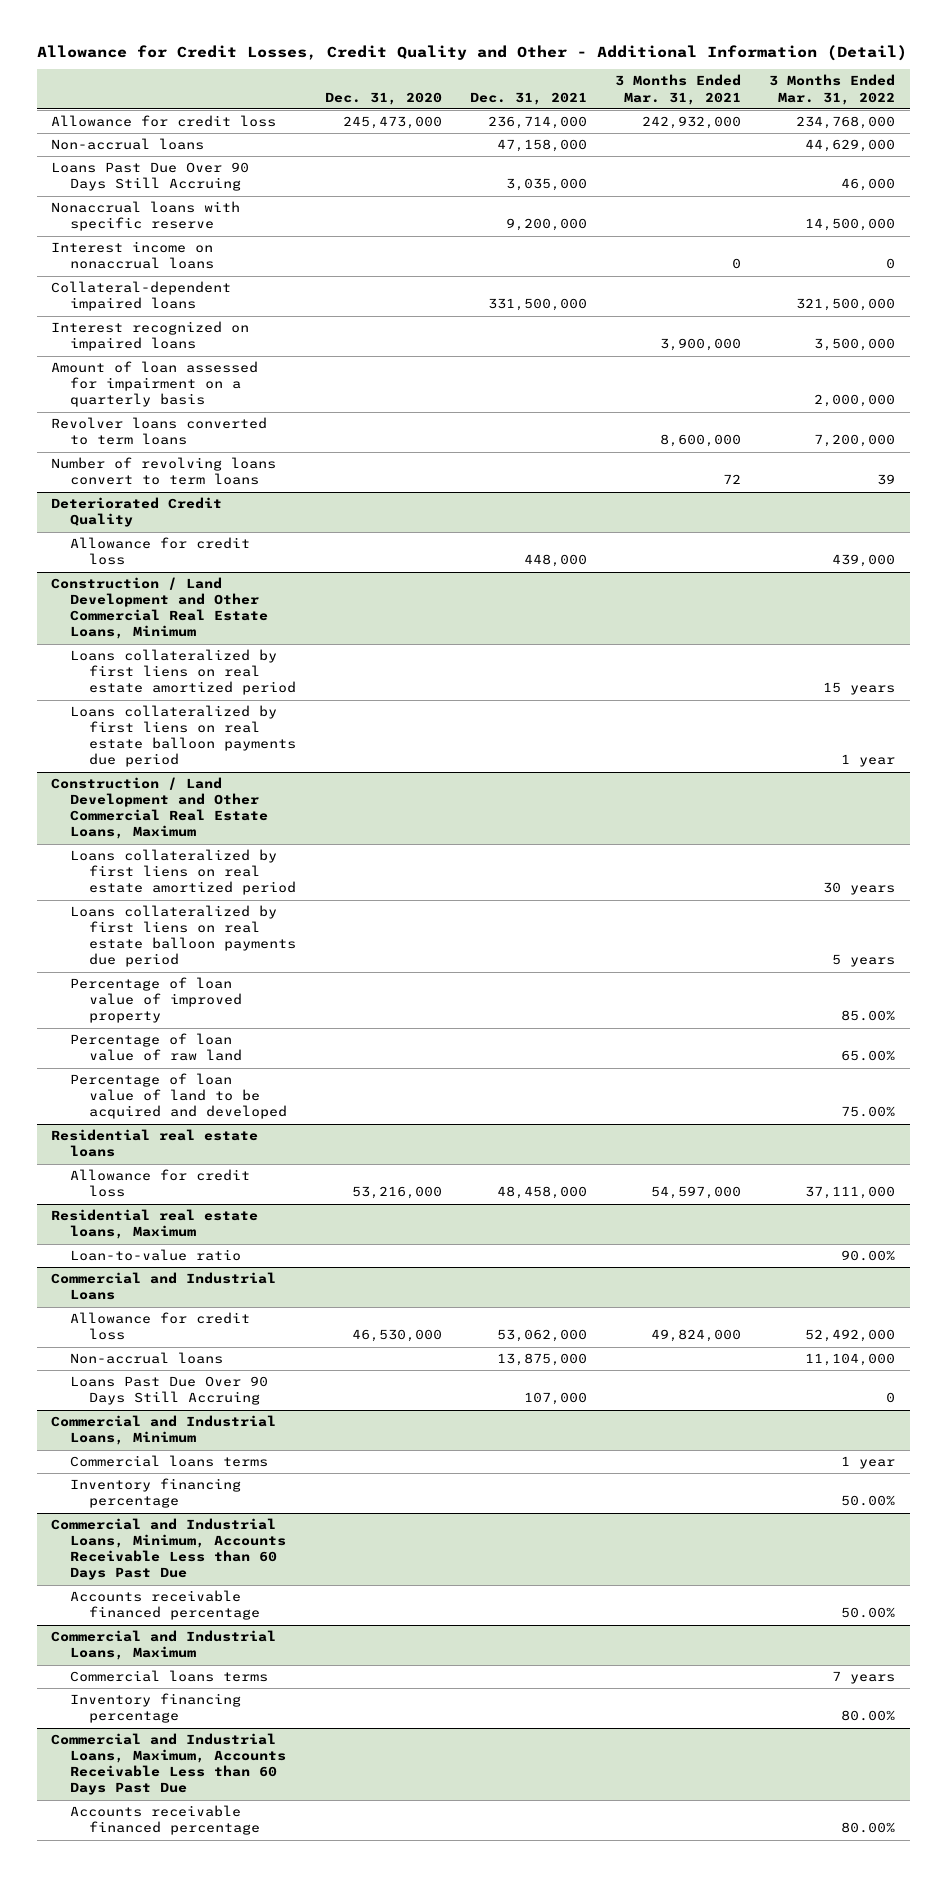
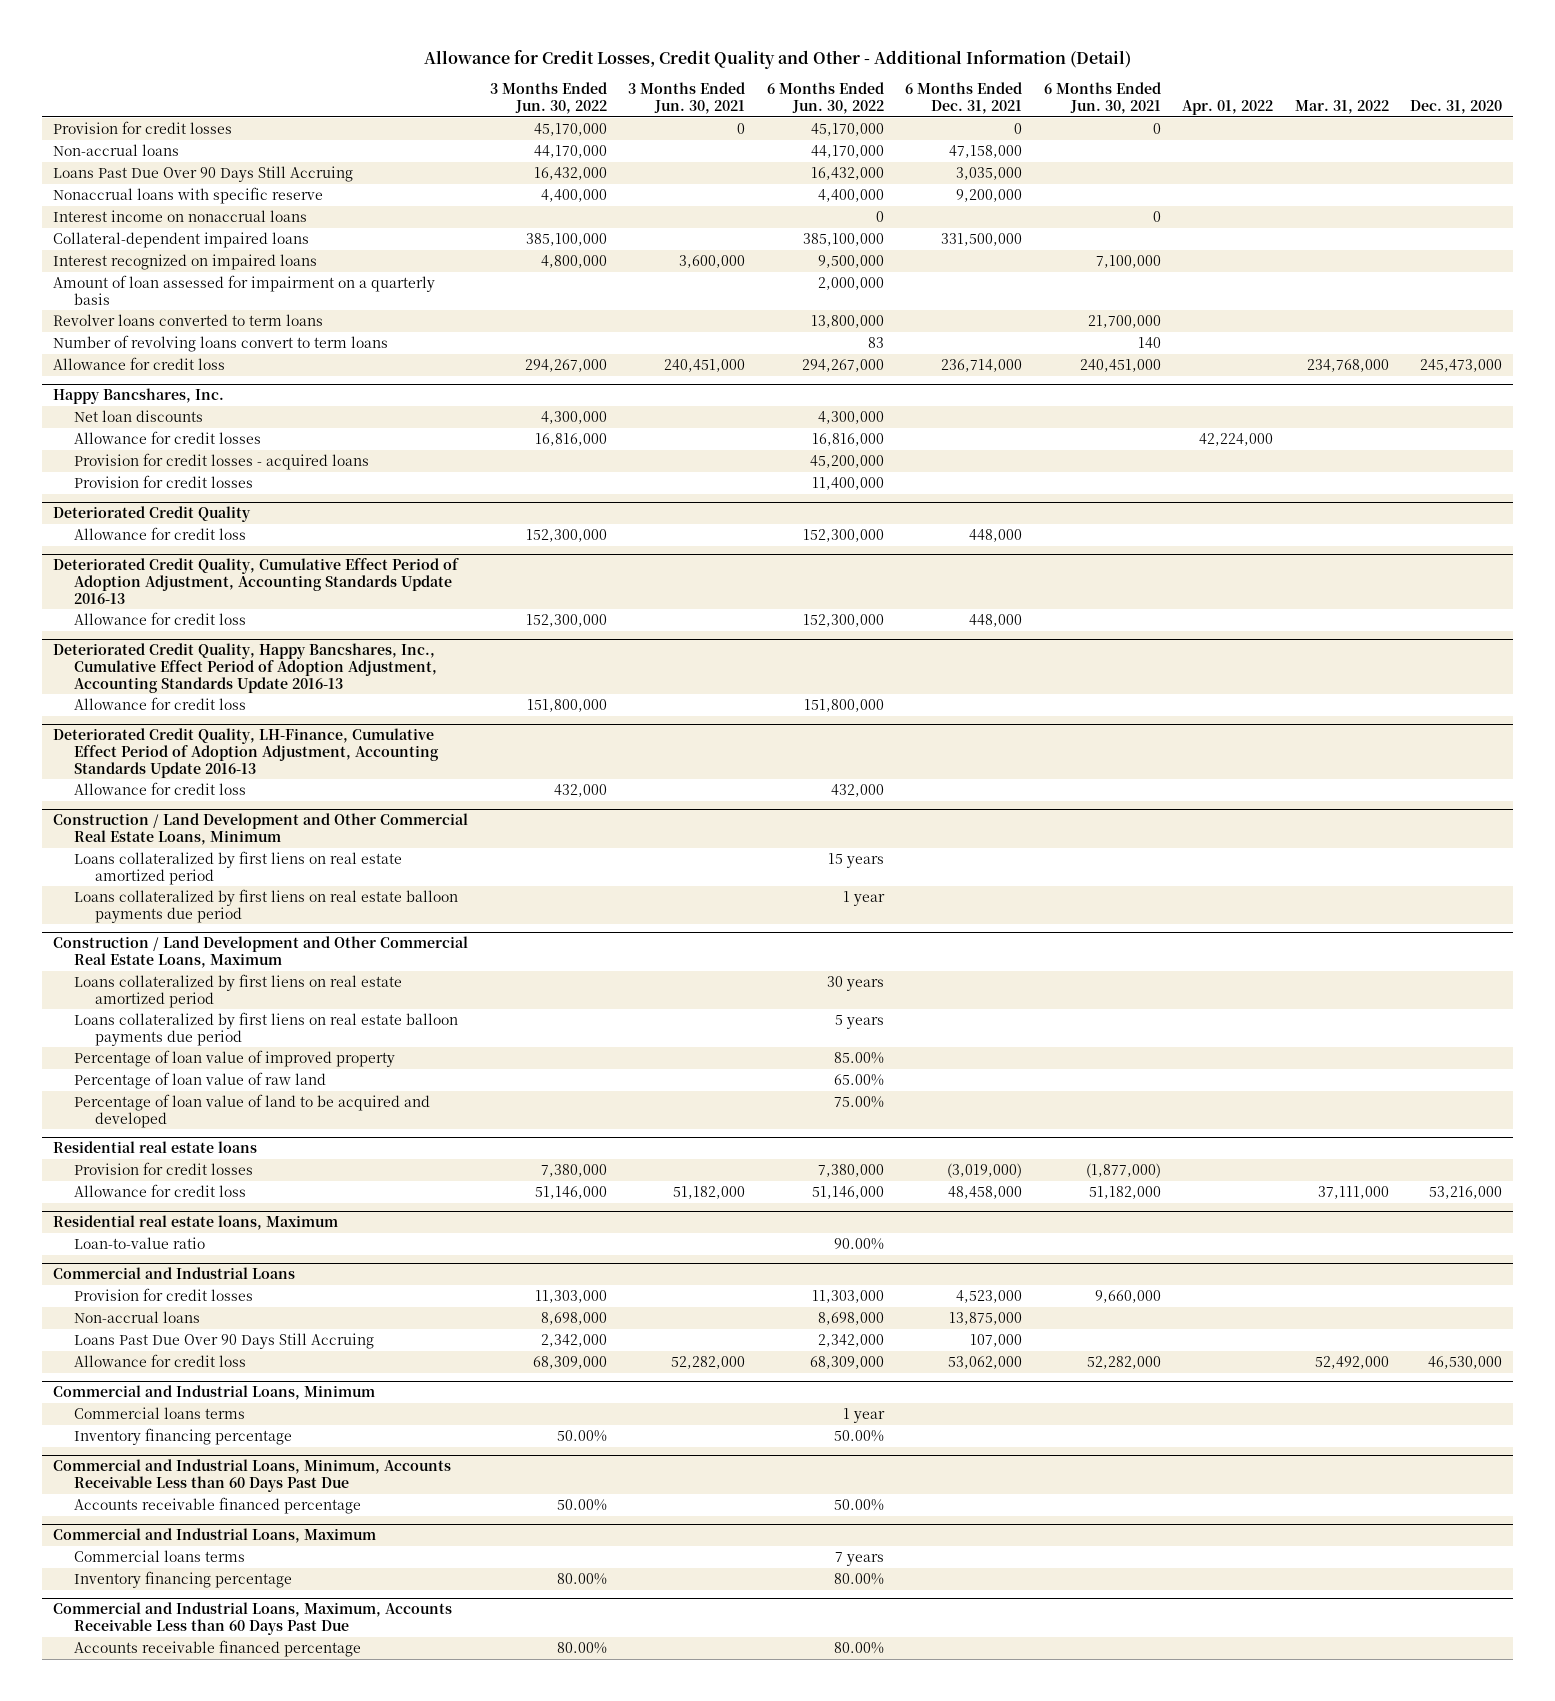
[469,91,587,105] Dec. 31, 2021 -> none
[615,74,742,105] 3 Months Ended Mar. 31, 2021 -> none
[769,74,896,105] 3 Months Ended Mar. 31, 2022 -> none
none -> [489,82,607,114] 3 Months Ended Jun. 30, 2022
none -> [628,82,746,114] 3 Months Ended Jun. 30, 2021
none -> [766,82,884,114] 6 Months Ended Jun. 30, 2022
none -> [905,82,1023,114] 6 Months Ended Dec. 31, 2021
none -> [1043,82,1161,114] 6 Months Ended Jun. 30, 2021
none -> [1182,99,1274,115] Apr. 01, 2022
none -> [1294,99,1389,114] Mar. 31, 2022
none -> [53,120,233,134] Provision for credit losses
[50,115,276,128] Allowance for credit loss -> [53,356,226,370] Allowance for credit loss
none -> [53,388,225,405] Happy Bancshares, Inc.
none -> [73,409,203,422] Net loan discounts
none -> [73,430,261,444] Allowance for credit losses
none -> [73,452,369,470] Provision for credit losses - acquired loans
none -> [73,474,253,488] Provision for credit losses
none -> [53,558,460,604] Deteriorated Credit Quality, Cumulative Effect Period of Adoption Adjustment, Accounting Standards Update 2016-13
none -> [73,611,246,625] Allowance for credit loss
none -> [53,643,437,693] Deteriorated Credit Quality, Happy Bancshares, Inc., Cumulative Effect Period of Adoption Adjustment, Accounting Standards Update 2016-13
none -> [73,696,246,710] Allowance for credit loss
none -> [53,728,439,778] Deteriorated Credit Quality, LH-Finance, Cumulative Effect Period of Adoption Adjustment, Accounting Standards Update 2016-13
none -> [73,781,246,795] Allowance for credit loss
none -> [73,1161,253,1175] Provision for credit losses
none -> [73,1287,253,1301] Provision for credit losses
[70,1312,251,1341] Allowance for credit loss -> [73,1353,246,1367] Allowance for credit loss

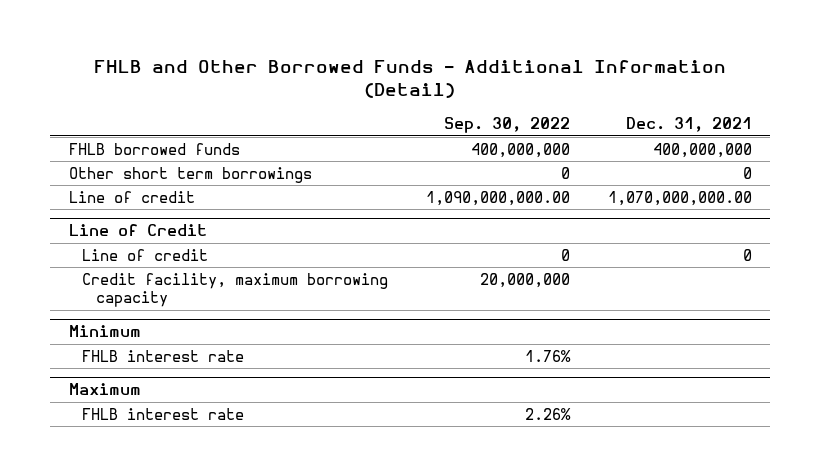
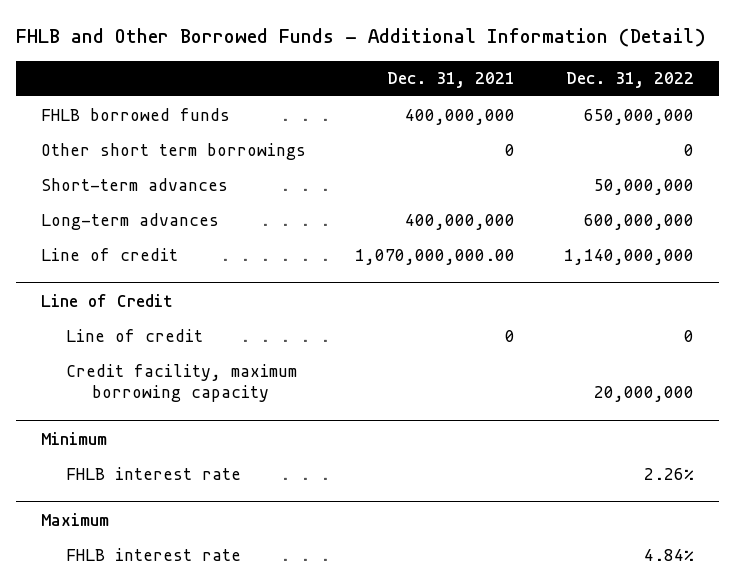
[443,117,570,134] Sep. 30, 2022 -> none
none -> [565,72,694,89] Dec. 31, 2022
none -> [40,177,228,191] Short-term advances
none -> [40,212,219,230] Long-term advances

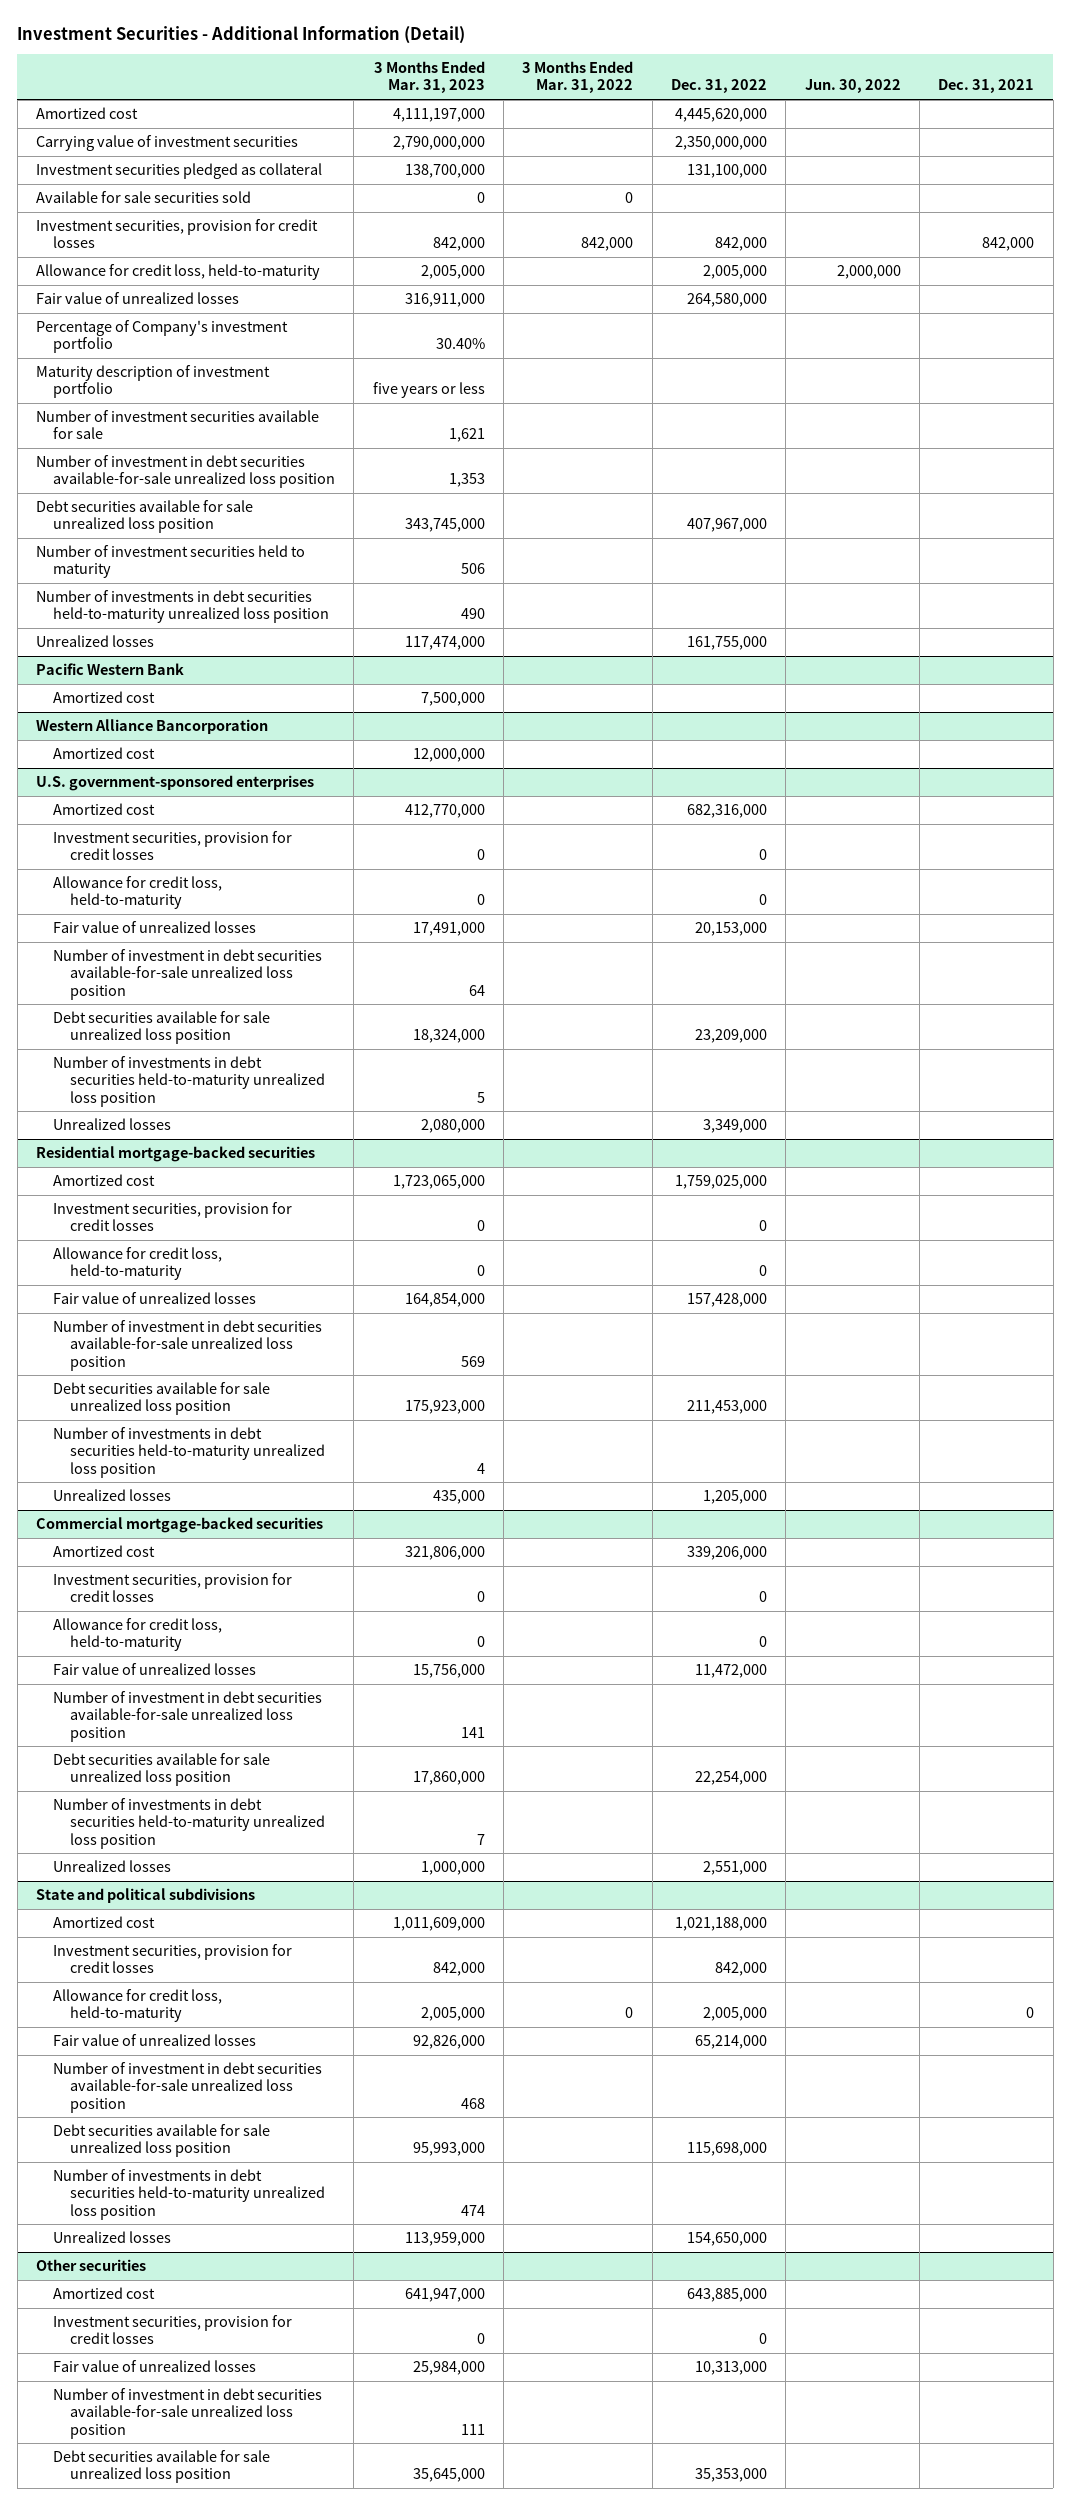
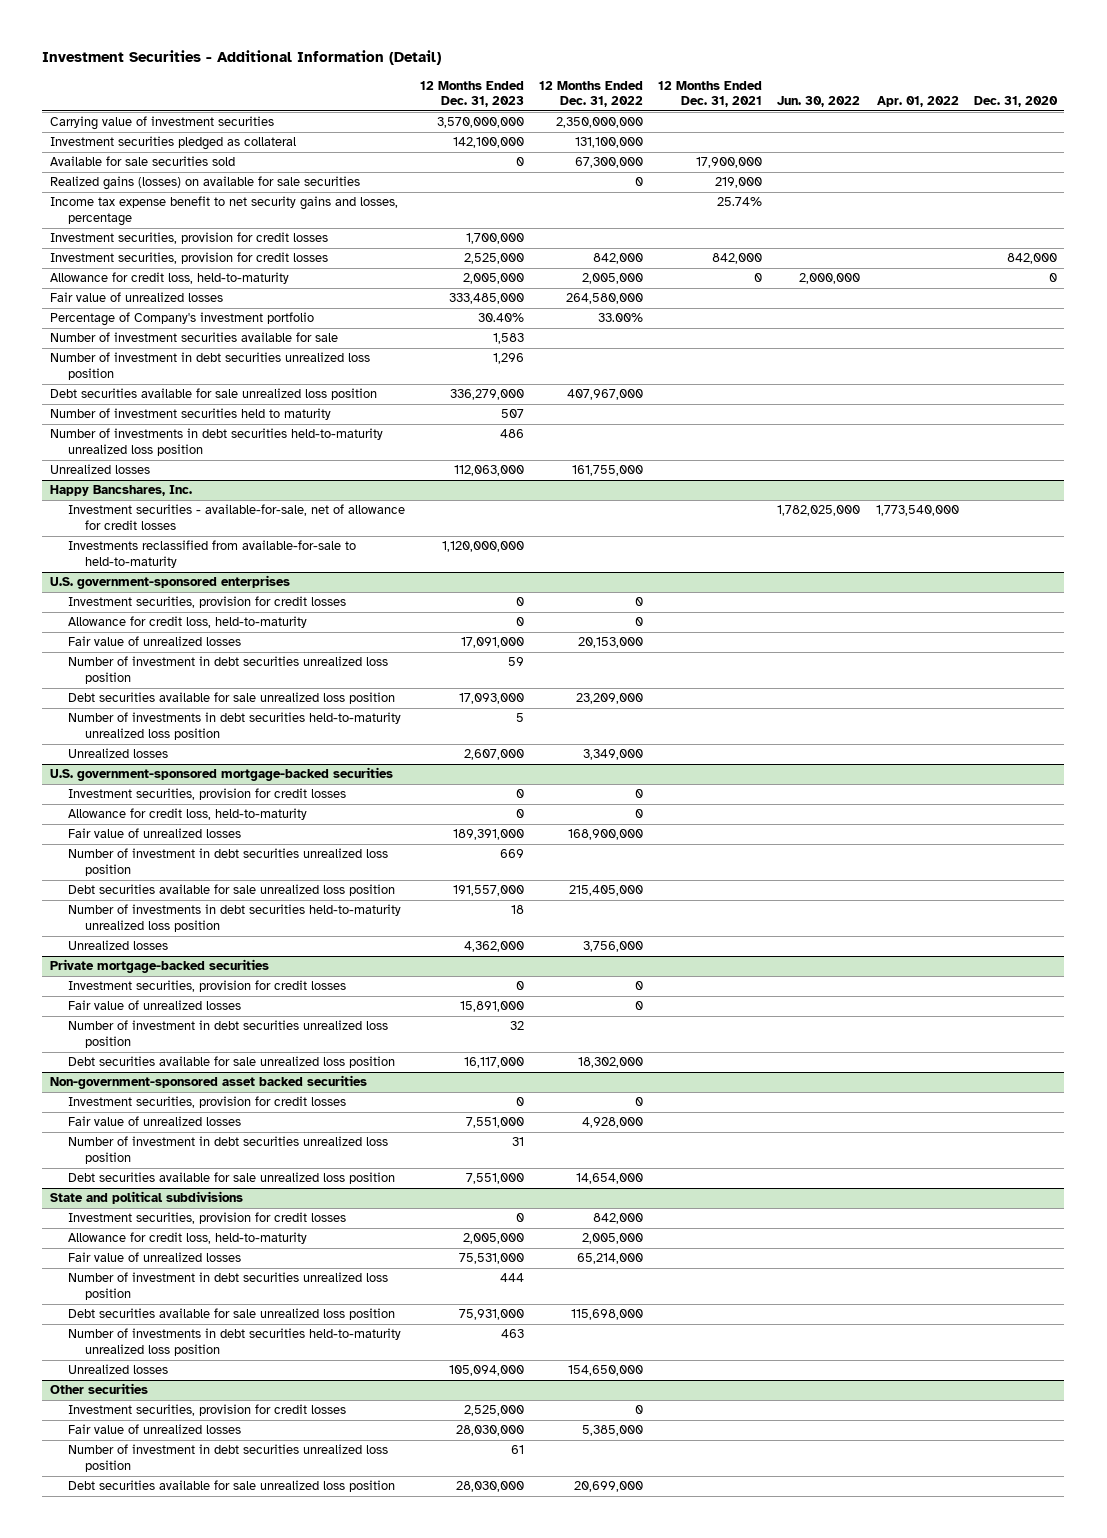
[373,61,485,94] 3 Months Ended Mar. 31, 2023 -> none
[522,61,634,94] 3 Months Ended Mar. 31, 2022 -> none
[671,79,768,94] Dec. 31, 2022 -> none
[938,79,1035,94] Dec. 31, 2021 -> none
none -> [419,80,524,108] 12 Months Ended Dec. 31, 2023
none -> [539,80,644,108] 12 Months Ended Dec. 31, 2022
none -> [658,80,763,108] 12 Months Ended Dec. 31, 2021
none -> [876,96,959,108] Apr. 01, 2022
none -> [973,96,1058,108] Dec. 31, 2020
[36,107,139,120] Amortized cost -> none
none -> [50,176,361,191] Realized gains (losses) on available for sale securities
none -> [50,196,399,227] Income tax expense benefit to net security gains and losses, percentage
none -> [50,252,329,265] Investment securities, provision for credit losses
[36,365,271,399] Maturity description of investment portfolio -> none
[36,455,336,489] Number of investment in debt securities available-for-sale unrealized loss position -> [50,352,371,381] Number of investment in debt securities unrealized loss position
[36,663,185,676] Pacific Western Bank -> none
[53,691,156,704] Amortized cost -> none
[36,719,269,735] Western Alliance Bancorporation -> none
[53,747,156,760] Amortized cost -> none
none -> [50,485,193,497] Happy Bancshares, Inc.
none -> [67,504,405,531] Investment securities - available-for-sale, net of allowance for credit losses
none -> [67,540,356,569] Investments reclassified from available-for-sale to held-to-maturity
[53,803,156,816] Amortized cost -> none
[53,949,323,1000] Number of investment in debt securities available-for-sale unrealized loss position -> [67,656,388,685] Number of investment in debt securities unrealized loss position
[36,1146,316,1163] Residential mortgage-backed securities -> none
[53,1174,156,1187] Amortized cost -> none
[53,1202,293,1232] Investment securities, provision for credit losses -> none
[53,1247,223,1281] Allowance for credit loss, held-to-maturity -> none
[53,1292,257,1305] Fair value of unrealized losses -> none
[53,1320,323,1371] Number of investment in debt securities available-for-sale unrealized loss position -> none
[53,1382,271,1416] Debt securities available for sale unrealized loss position -> none
[53,1427,326,1478] Number of investments in debt securities held-to-maturity unrealized loss position -> none
[53,1489,172,1502] Unrealized losses -> none
[53,1545,156,1558] Amortized cost -> none
none -> [50,767,394,782] U.S. government-sponsored mortgage-backed securities
none -> [67,788,346,801] Investment securities, provision for credit losses
none -> [67,808,307,821] Allowance for credit loss, held-to-maturity
none -> [67,828,241,839] Fair value of unrealized losses
none -> [67,848,388,877] Number of investment in debt securities unrealized loss position
none -> [67,884,395,897] Debt securities available for sale unrealized loss position
none -> [67,904,401,933] Number of investments in debt securities held-to-maturity unrealized loss position
none -> [67,940,168,951] Unrealized losses
[36,1517,324,1534] Commercial mortgage-backed securities -> [50,959,270,974] Private mortgage-backed securities
[53,1618,223,1652] Allowance for credit loss, held-to-maturity -> none
[53,1691,323,1742] Number of investment in debt securities available-for-sale unrealized loss position -> [67,1020,388,1049] Number of investment in debt securities unrealized loss position
[53,1798,326,1849] Number of investments in debt securities held-to-maturity unrealized loss position -> none
[53,1860,172,1873] Unrealized losses -> none
none -> [50,1075,368,1090] Non-government-sponsored asset backed securities
none -> [67,1096,346,1109] Investment securities, provision for credit losses
none -> [67,1116,241,1127] Fair value of unrealized losses
none -> [67,1136,388,1165] Number of investment in debt securities unrealized loss position
none -> [67,1172,395,1185] Debt securities available for sale unrealized loss position
[53,1916,156,1929] Amortized cost -> none
[53,2062,323,2113] Number of investment in debt securities available-for-sale unrealized loss position -> [67,1272,388,1301] Number of investment in debt securities unrealized loss position
[53,2287,156,2300] Amortized cost -> none
[53,2388,323,2439] Number of investment in debt securities available-for-sale unrealized loss position -> [67,1444,388,1473] Number of investment in debt securities unrealized loss position

